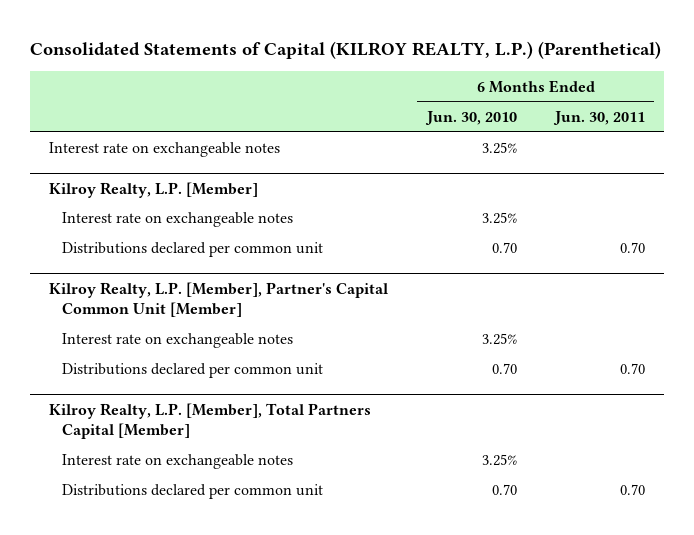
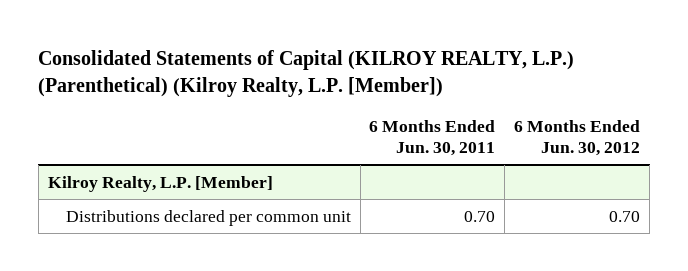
[30,41,662,60] Consolidated Statements of Capital (KILROY REALTY, L.P.) (Parenthetical) -> [38,50,575,97] Consolidated Statements of Capital (KILROY REALTY, L.P.) (Parenthetical) (Kilroy Realty, L.P. [Member])
[424,110,517,125] Jun. 30, 2010 -> none
none -> [514,119,641,157] 6 Months Ended Jun. 30, 2012
[49,142,281,158] Interest rate on exchangeable notes -> none
[61,212,293,228] Interest rate on exchangeable notes -> none
[49,281,389,317] Kilroy Realty, L.P. [Member], Partner's Capital Common Unit [Member] -> none
[61,333,293,349] Interest rate on exchangeable notes -> none
[61,363,323,379] Distributions declared per common unit -> none
[49,402,372,439] Kilroy Realty, L.P. [Member], Total Partners Capital [Member] -> none
[61,454,293,470] Interest rate on exchangeable notes -> none
[61,484,323,500] Distributions declared per common unit -> none

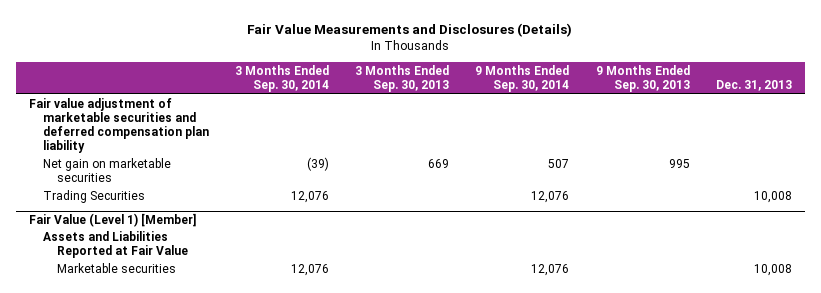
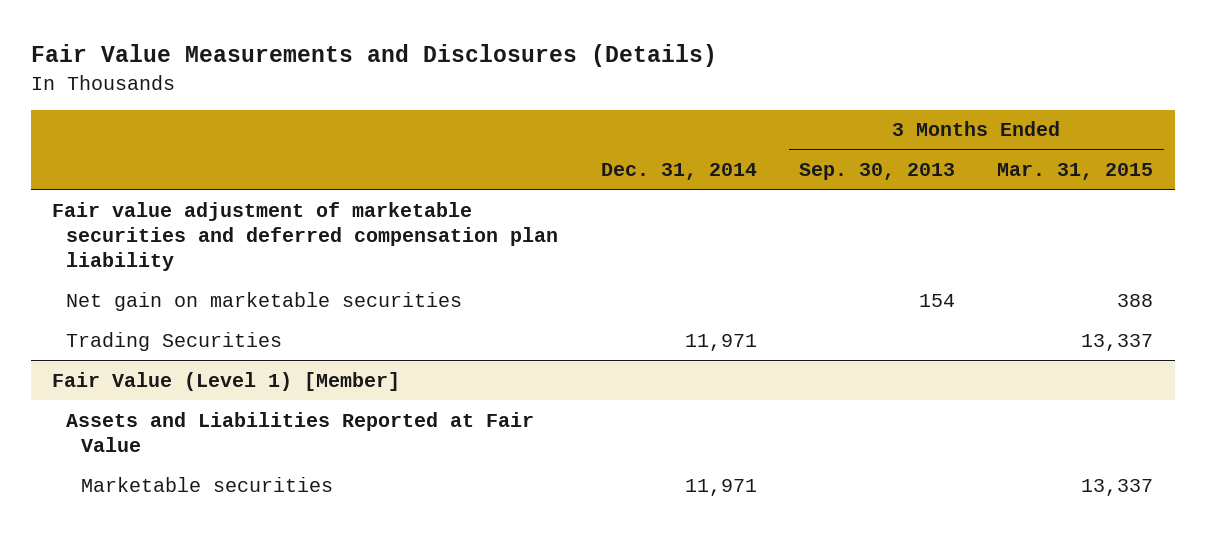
[235,65,330,93] 3 Months Ended Sep. 30, 2014 -> none
[475,65,570,93] 9 Months Ended Sep. 30, 2014 -> none
[595,65,690,93] 9 Months Ended Sep. 30, 2013 -> none
[715,80,792,92] Dec. 31, 2013 -> none
none -> [600,162,757,180] Dec. 31, 2014
none -> [997,162,1154,180] Mar. 31, 2015
[428,158,450,168] 669 -> [919,293,956,307] 154

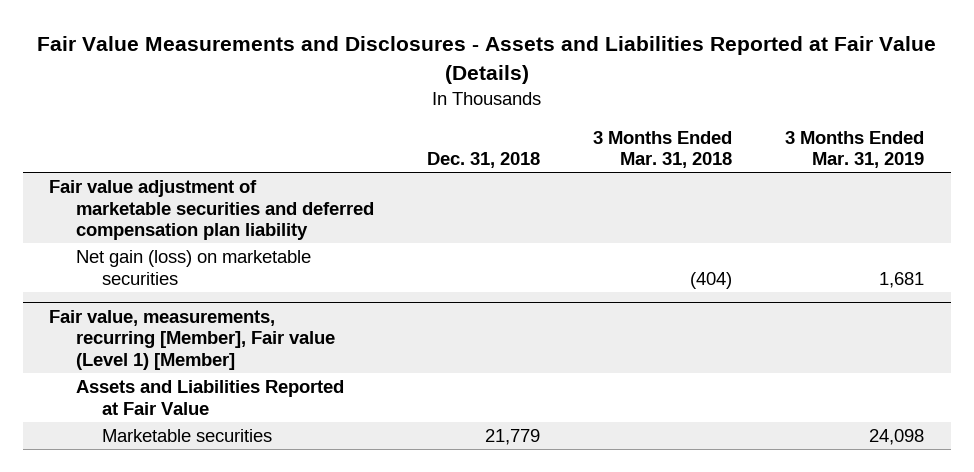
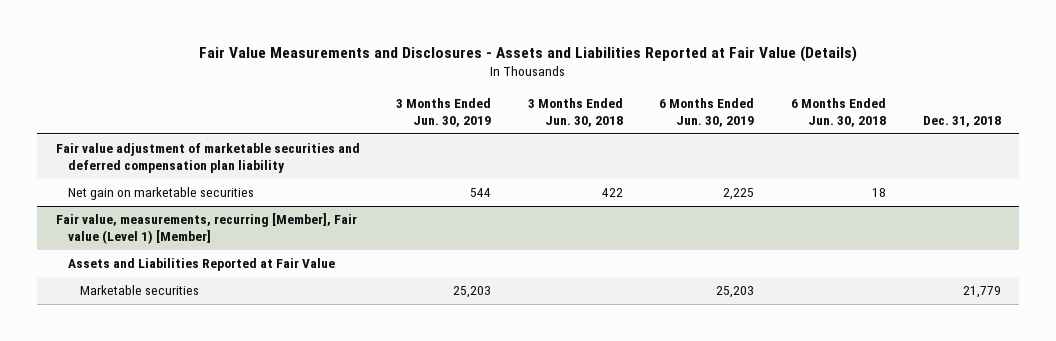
[593,130,733,168] 3 Months Ended Mar. 31, 2018 -> none
[785,130,925,168] 3 Months Ended Mar. 31, 2019 -> none
none -> [396,97,492,127] 3 Months Ended Jun. 30, 2019
none -> [527,97,623,127] 3 Months Ended Jun. 30, 2018
none -> [659,97,755,127] 6 Months Ended Jun. 30, 2019
none -> [791,97,887,127] 6 Months Ended Jun. 30, 2018
[75,250,311,285] Net gain (loss) on marketable securities -> [67,187,254,201] Net gain on marketable securities

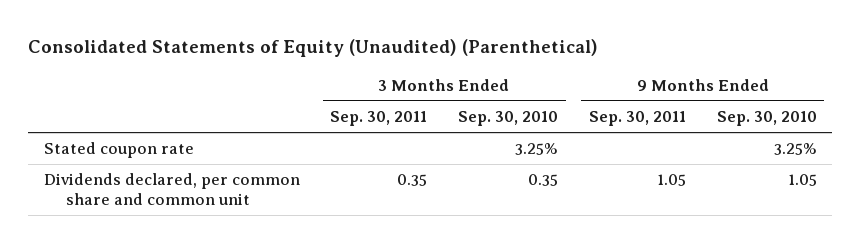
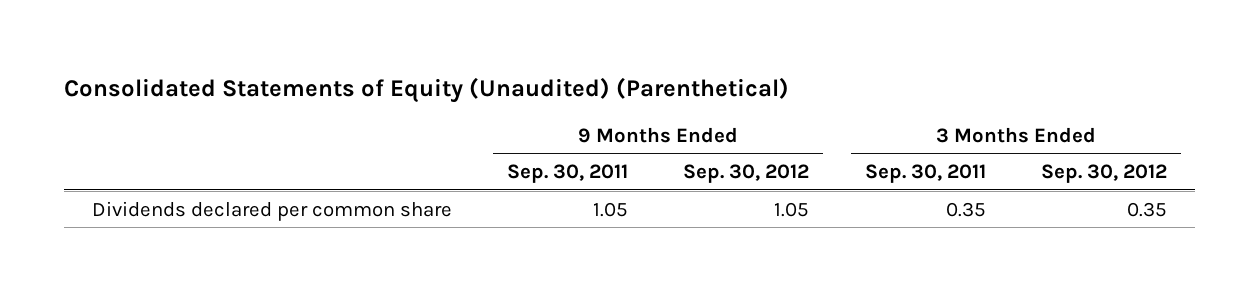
[458,111,559,127] Sep. 30, 2010 -> none
[716,111,817,127] Sep. 30, 2010 -> none
none -> [683,164,810,184] Sep. 30, 2012
none -> [1041,164,1168,184] Sep. 30, 2012
[43,142,194,159] Stated coupon rate -> none
[43,173,300,205] Dividends declared, per common share and common unit -> [91,200,452,221] Dividends declared per common share

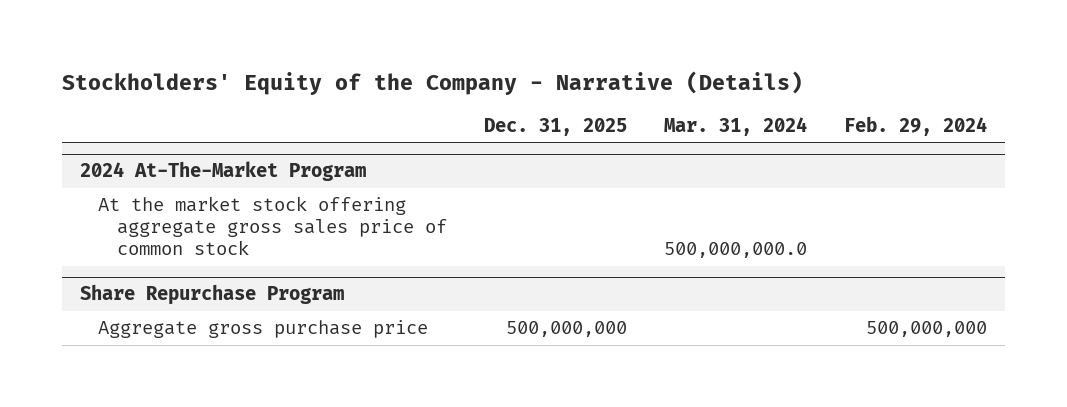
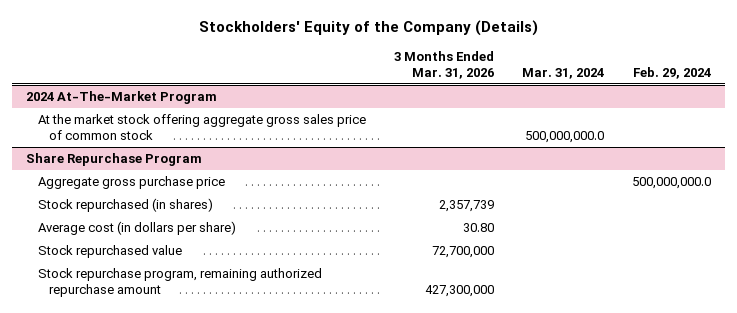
[61,70,803,95] Stockholders' Equity of the Company - Narrative (Details) -> [198,19,538,36] Stockholders' Equity of the Company (Details)
[483,117,627,136] Dec. 31, 2025 -> none
none -> [393,51,494,79] 3 Months Ended Mar. 31, 2026
[865,321,987,338] 500,000,000 -> [632,177,712,190] 500,000,000.0
none -> [37,198,213,213] Stock repurchased (in shares)
none -> [37,221,236,236] Average cost (in dollars per share)
none -> [37,245,182,259] Stock repurchased value
none -> [37,268,322,297] Stock repurchase program, remaining authorized repurchase amount

